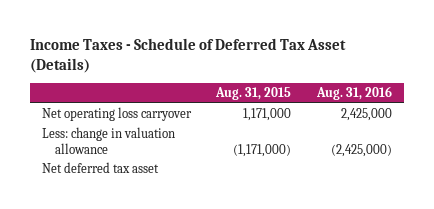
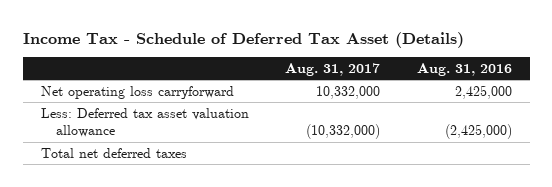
[29,37,346,73] Income Taxes - Schedule of Deferred Tax Asset (Details) -> [22,31,464,48] Income Tax - Schedule of Deferred Tax Asset (Details)
[215,87,292,101] Aug. 31, 2015 -> none
none -> [285,63,381,77] Aug. 31, 2017
[42,107,193,122] Net operating loss carryover -> [40,85,234,99] Net operating loss carryforward
[42,127,176,154] Less: change in valuation allowance -> [40,107,249,138] Less: Deferred tax asset valuation allowance
[42,162,160,174] Net deferred tax asset -> [40,147,187,158] Total net deferred taxes

